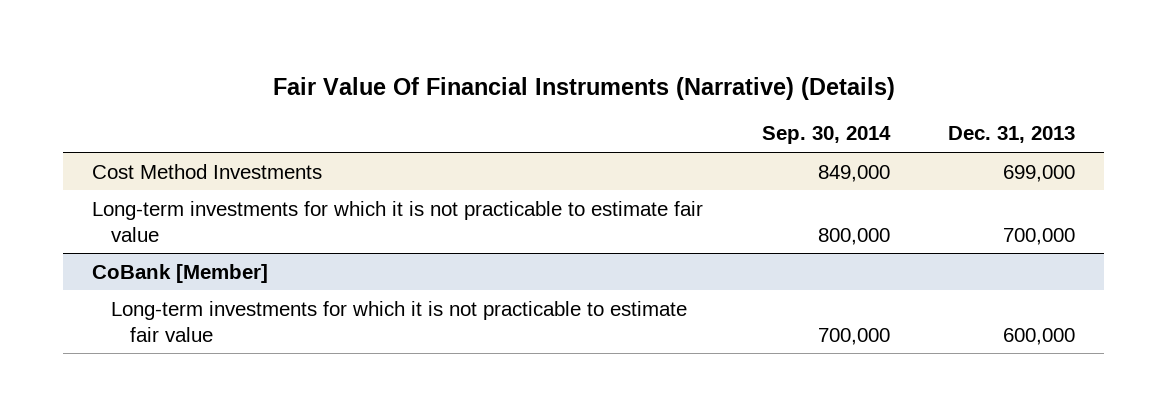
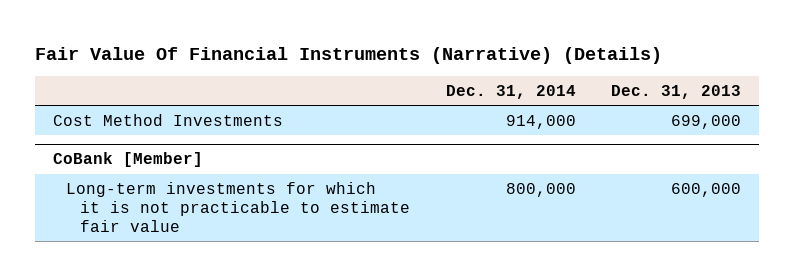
[761,126,891,145] Sep. 30, 2014 -> none
none -> [445,85,576,100] Dec. 31, 2014
[92,200,704,242] Long-term investments for which it is not practicable to estimate fair value -> none

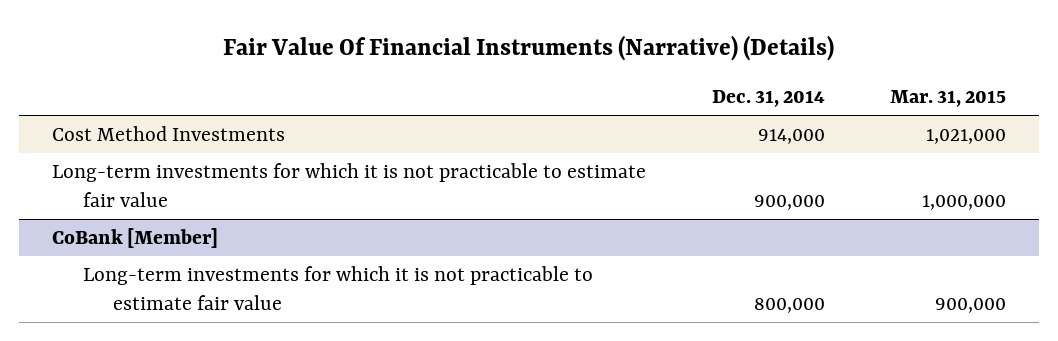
[611,85,742,100] Dec. 31, 2013 -> none
none -> [890,90,1007,108] Mar. 31, 2015
none -> [51,163,646,208] Long-term investments for which it is not practicable to estimate fair value

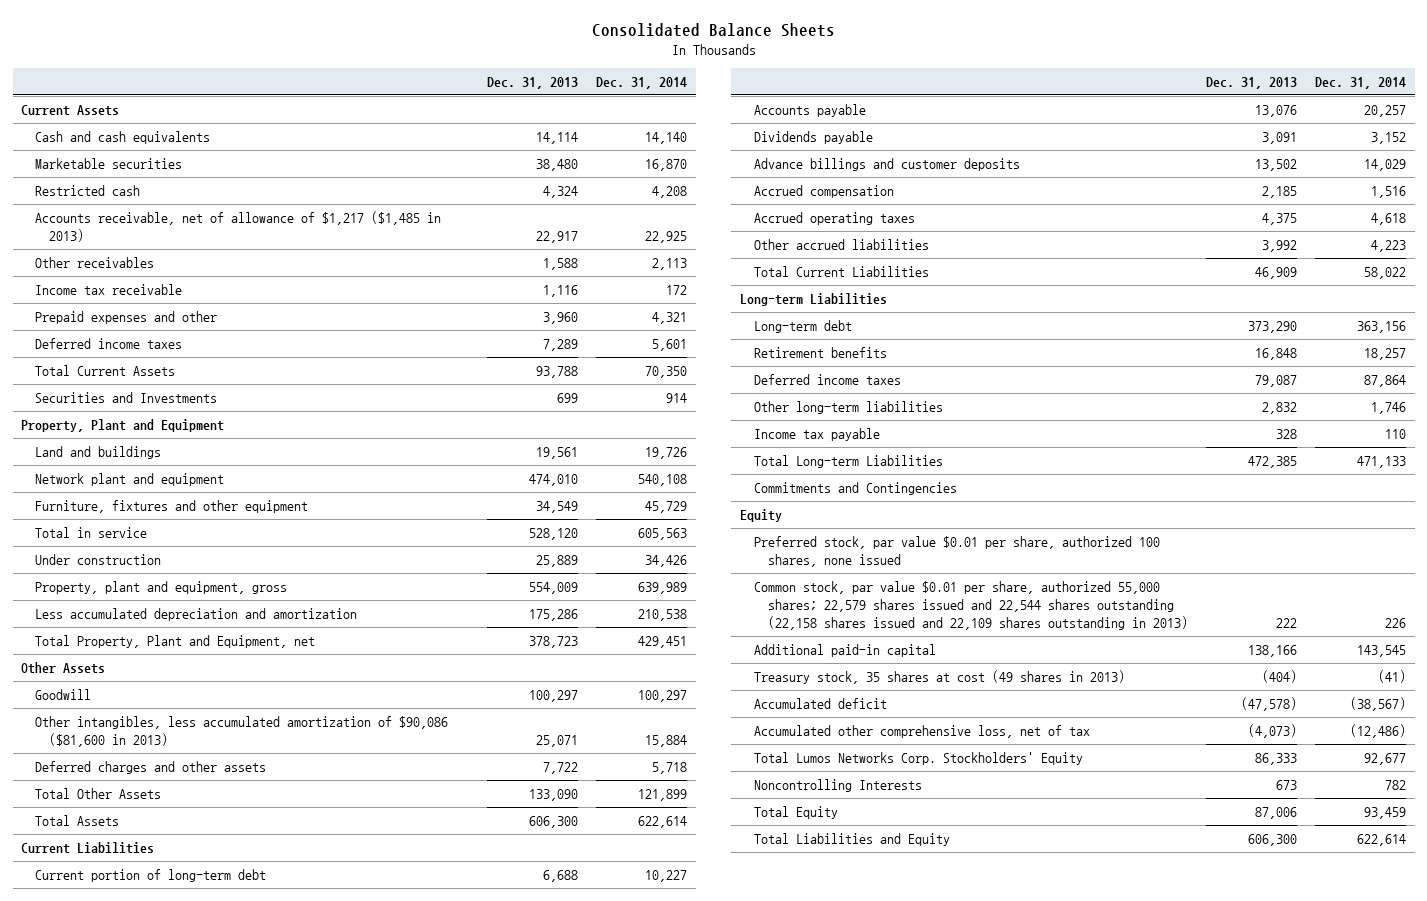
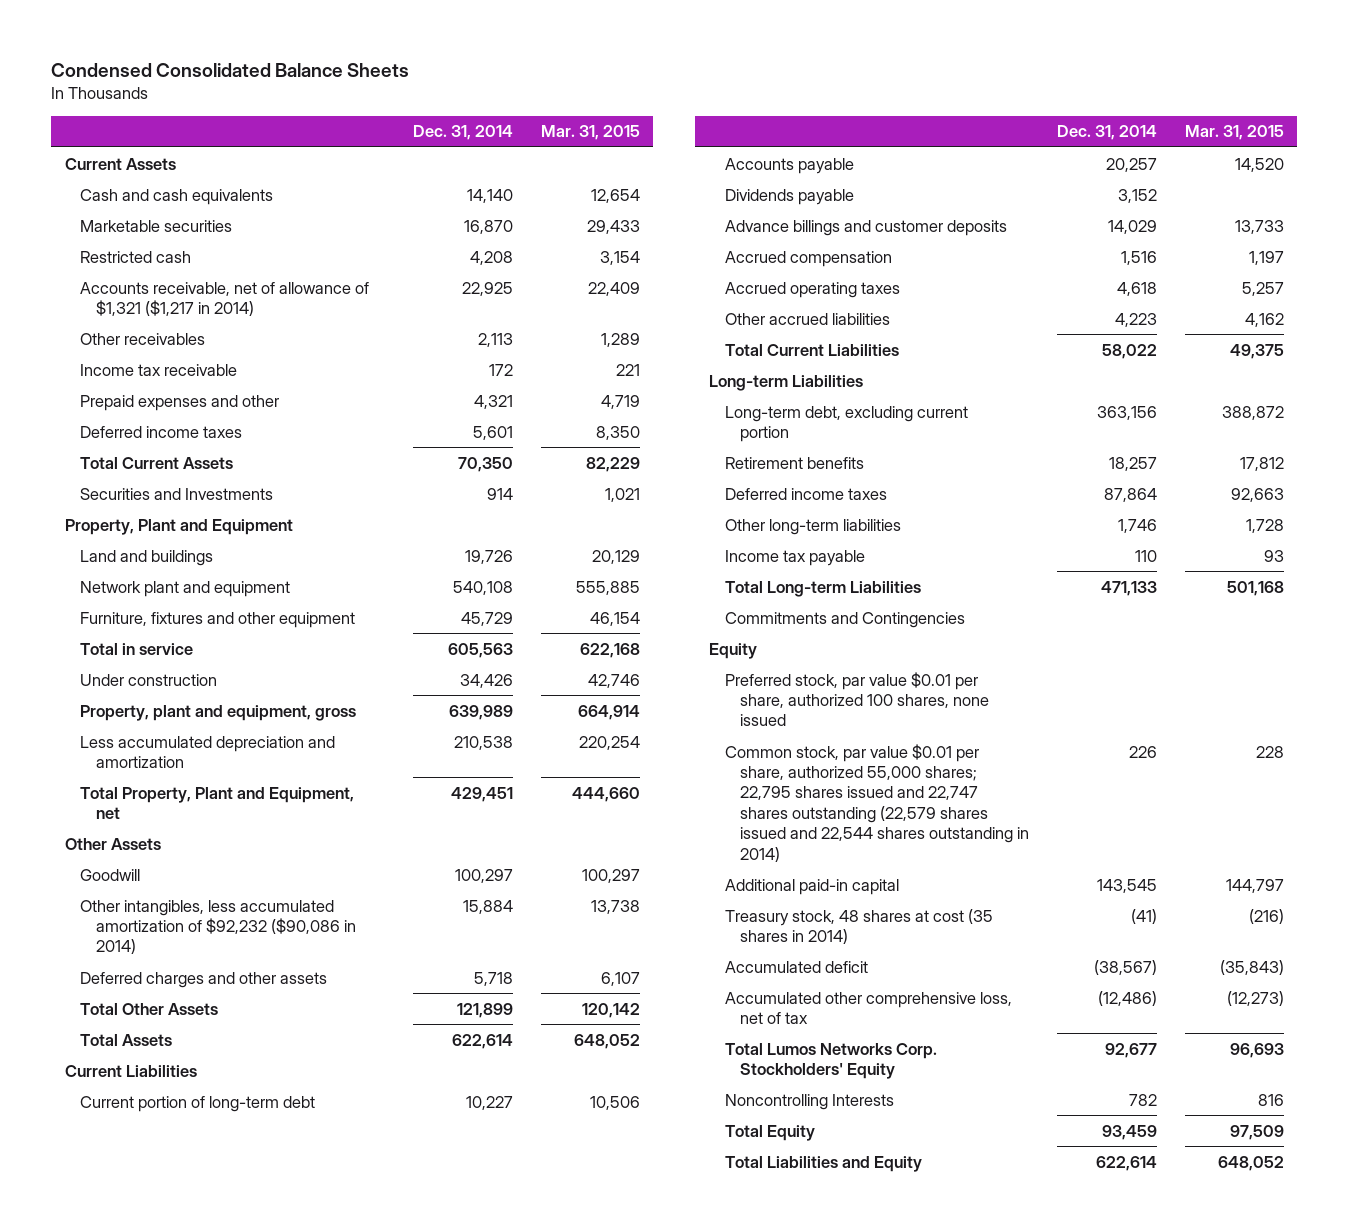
[591,22,835,37] Consolidated Balance Sheets -> [50,62,409,77] Condensed Consolidated Balance Sheets
[487,76,579,89] Dec. 31, 2013 -> none
none -> [540,125,640,141] Mar. 31, 2015
[35,211,442,242] Accounts receivable, net of allowance of $1,217 ($1,485 in 2013) -> [80,281,370,317] Accounts receivable, net of allowance of $1,321 ($1,217 in 2014)
[35,716,449,747] Other intangibles, less accumulated amortization of $90,086 ($81,600 in 2013) -> [80,899,357,955] Other intangibles, less accumulated amortization of $92,232 ($90,086 in 2014)
[754,320,853,334] Long-term debt -> [724,405,968,443] Long-term debt, excluding current portion
[754,581,1188,630] Common stock, par value $0.01 per share, authorized 55,000 shares; 22,579 shares issued and 22,544 shares outstanding (22,158 shares issued and 22,109 shares outstanding in 2013) -> [724,743,1030,862] Common stock, par value $0.01 per share, authorized 55,000 shares; 22,795 shares issued and 22,747 shares outstanding (22,579 shares issued and 22,544 shares outstanding in 2014)
[754,670,1126,685] Treasury stock, 35 shares at cost (49 shares in 2013) -> [724,908,993,945] Treasury stock, 48 shares at cost (35 shares in 2014)

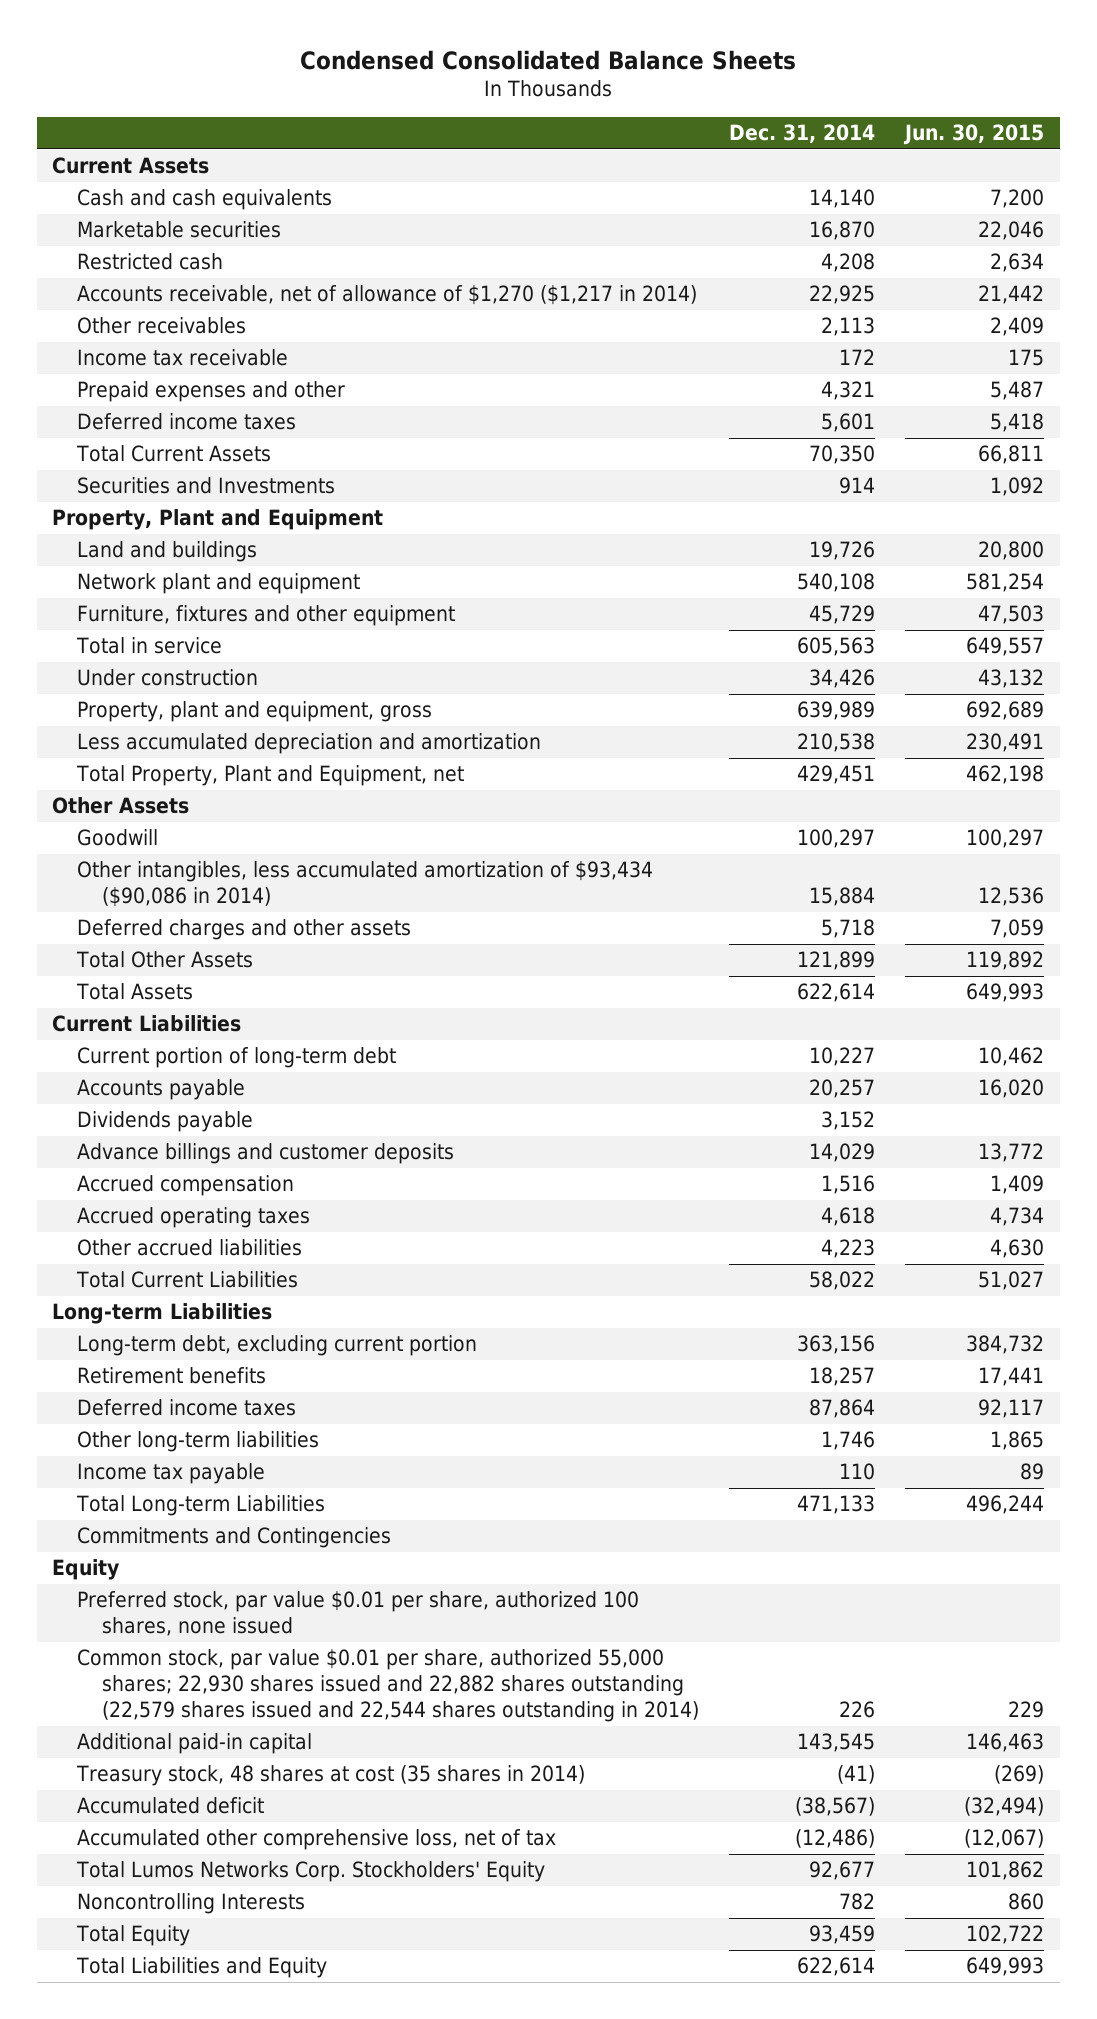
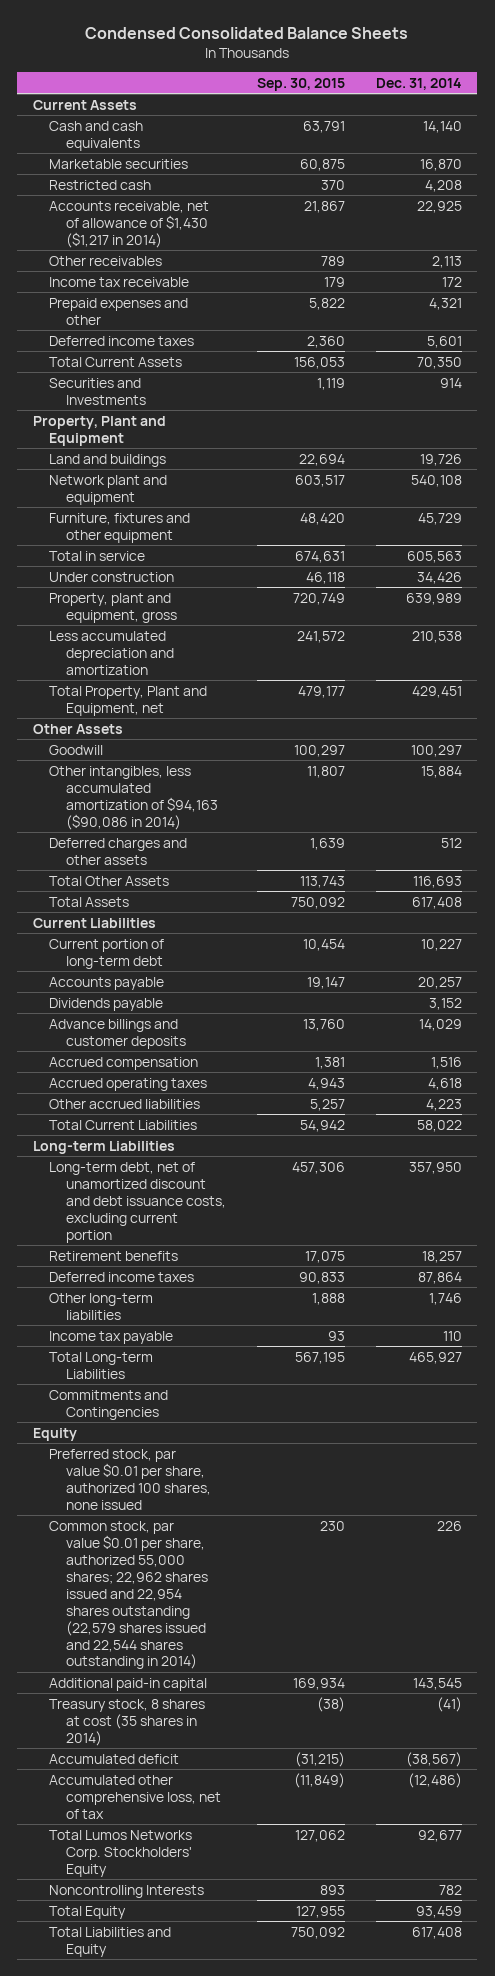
[903,124,1045,146] Jun. 30, 2015 -> none
none -> [257,77,346,91] Sep. 30, 2015
[76,285,697,306] Accounts receivable, net of allowance of $1,270 ($1,217 in 2014) -> [49,200,210,248] Accounts receivable, net of allowance of $1,430 ($1,217 in 2014)
[76,861,653,908] Other intangibles, less accumulated amortization of $93,434 ($90,086 in 2014) -> [49,765,219,830] Other intangibles, less accumulated amortization of $94,163 ($90,086 in 2014)
[821,919,876,939] 5,718 -> [440,837,462,848] 512
[797,951,876,971] 121,899 -> [412,875,462,888] 116,693
[797,983,876,1003] 622,614 -> [411,896,462,909] 617,408
[76,1335,477,1357] Long-term debt, excluding current portion -> [49,1161,227,1243] Long-term debt, net of unamortized discount and debt issuance costs, excluding current portion
[797,1335,876,1355] 363,156 -> [408,1161,462,1174] 357,950
[797,1495,876,1515] 471,133 -> [408,1351,462,1364] 465,927
[76,1649,699,1723] Common stock, par value $0.01 per share, authorized 55,000 shares; 22,930 shares issued and 22,882 shares outstanding (22,579 shares issued and 22,544 shares outstanding in 2014) -> [49,1520,209,1670] Common stock, par value $0.01 per share, authorized 55,000 shares; 22,962 shares issued and 22,954 shares outstanding (22,579 shares issued and 22,544 shares outstanding in 2014)
[75,1765,585,1787] Treasury stock, 48 shares at cost (35 shares in 2014) -> [49,1698,206,1746] Treasury stock, 8 shares at cost (35 shares in 2014)
[797,1957,876,1977] 622,614 -> [411,1926,462,1939] 617,408

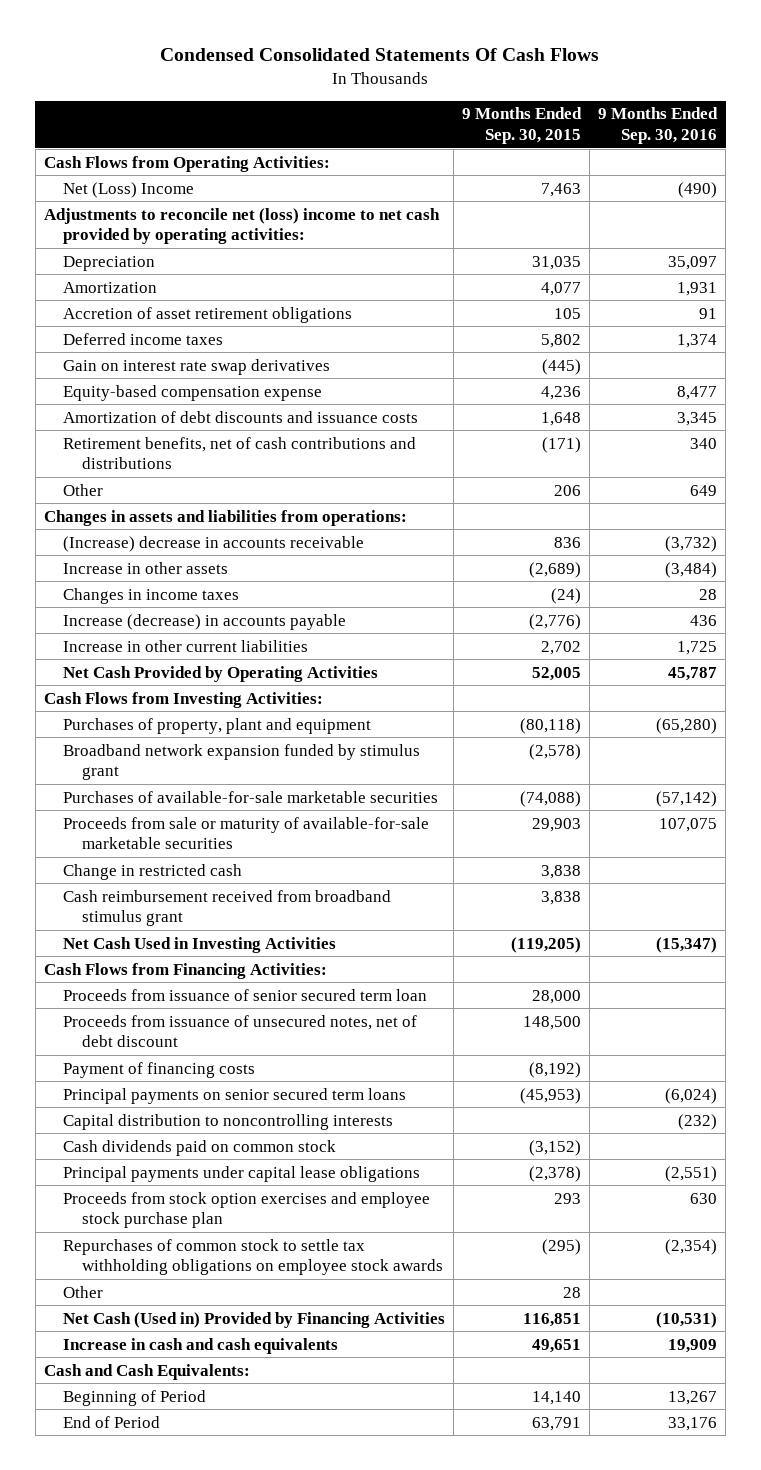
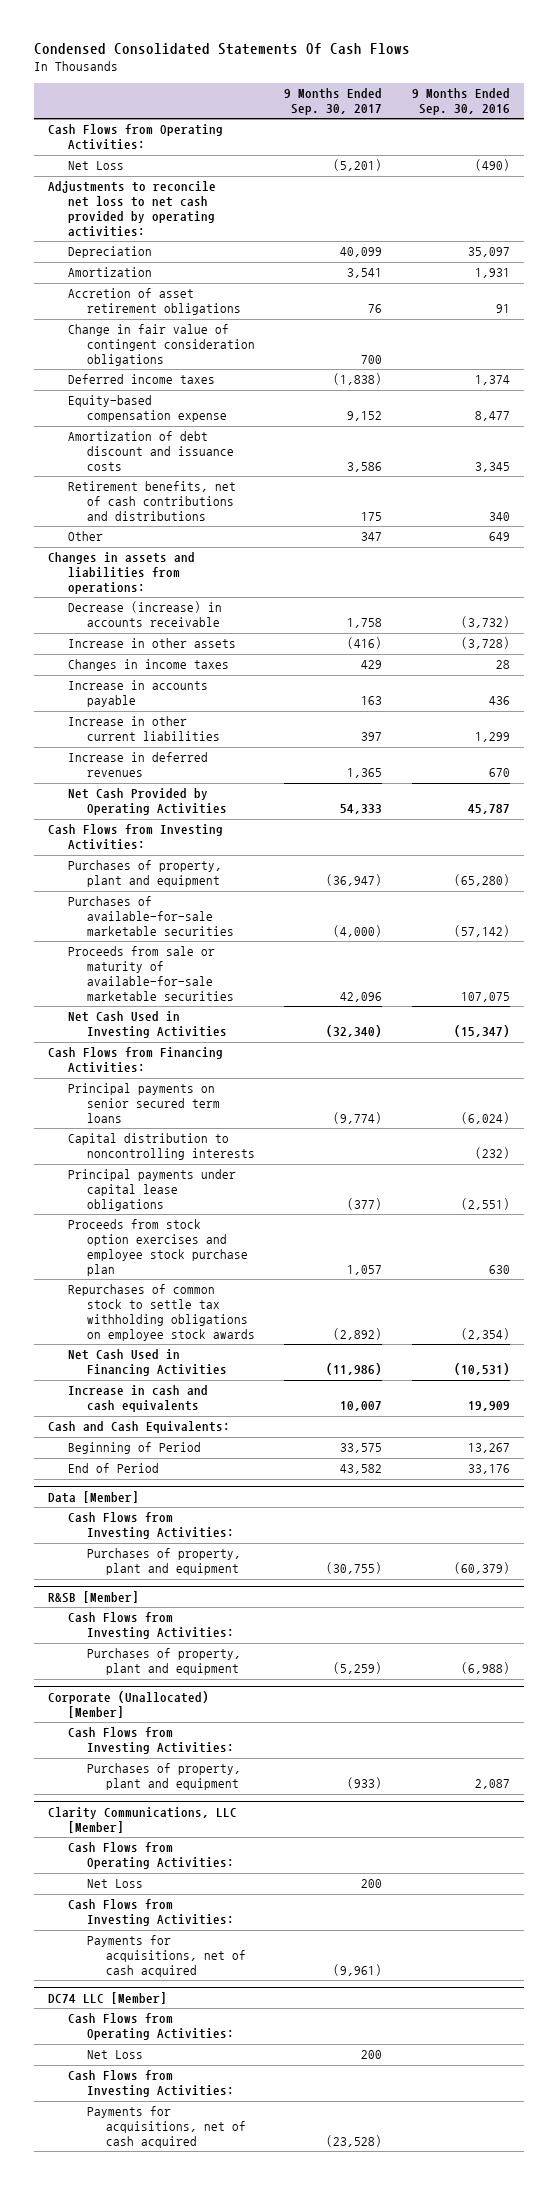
[461,107,582,144] 9 Months Ended Sep. 30, 2015 -> none
none -> [284,87,383,115] 9 Months Ended Sep. 30, 2017
[62,181,194,198] Net (Loss) Income -> [67,161,124,171] Net Loss
[43,207,440,244] Adjustments to reconcile net (loss) income to net cash provided by operating activities: -> [48,181,217,237] Adjustments to reconcile net loss to net cash provided by operating activities:
none -> [67,324,256,367] Change in fair value of contingent consideration obligations
[62,358,330,375] Gain on interest rate swap derivatives -> none
[62,410,418,423] Amortization of debt discounts and issuance costs -> [67,431,235,472] Amortization of debt discount and issuance costs
[62,535,364,552] (Increase) decrease in accounts receivable -> [67,601,222,628] Decrease (increase) in accounts receivable
[665,561,718,578] (3,484) -> [460,637,510,650] (3,728)
[62,613,346,630] Increase (decrease) in accounts payable -> [67,680,208,708] Increase in accounts payable
[677,640,718,655] 1,725 -> [474,732,510,743] 1,299
none -> [67,752,208,778] Increase in deferred revenues
[62,743,420,780] Broadband network expansion funded by stimulus grant -> none
[62,863,242,880] Change in restricted cash -> none
[62,889,391,926] Cash reimbursement received from broadband stimulus grant -> none
[62,988,427,1001] Proceeds from issuance of senior secured term loan -> none
[62,1014,417,1047] Proceeds from issuance of unsecured notes, net of debt discount -> none
[62,1061,255,1078] Payment of financing costs -> none
[62,1139,336,1156] Cash dividends paid on common stock -> none
[62,1285,103,1298] Other -> none
[62,1311,445,1328] Net Cash (Used in) Provided by Financing Activities -> [67,1349,228,1377] Net Cash Used in Financing Activities
none -> [48,1490,140,1503] Data [Member]
none -> [67,1512,235,1540] Cash Flows from Investing Activities:
none -> [87,1548,242,1576] Purchases of property, plant and equipment
none -> [48,1590,140,1603] R&SB [Member]
none -> [67,1612,235,1640] Cash Flows from Investing Activities:
none -> [87,1648,242,1676] Purchases of property, plant and equipment
none -> [48,1690,210,1718] Corporate (Unallocated) [Member]
none -> [67,1727,235,1755] Cash Flows from Investing Activities:
none -> [87,1763,242,1791] Purchases of property, plant and equipment
none -> [48,1806,238,1833] Clarity Communications, LLC [Member]
none -> [67,1842,235,1870] Cash Flows from Operating Activities:
none -> [87,1879,144,1889] Net Loss
none -> [67,1899,235,1927] Cash Flows from Investing Activities:
none -> [87,1935,247,1978] Payments for acquisitions, net of cash acquired
none -> [48,1991,168,2004] DC74 LLC [Member]
none -> [67,2013,235,2041] Cash Flows from Operating Activities:
none -> [87,2050,144,2060] Net Loss
none -> [67,2070,235,2098] Cash Flows from Investing Activities:
none -> [87,2106,247,2149] Payments for acquisitions, net of cash acquired

